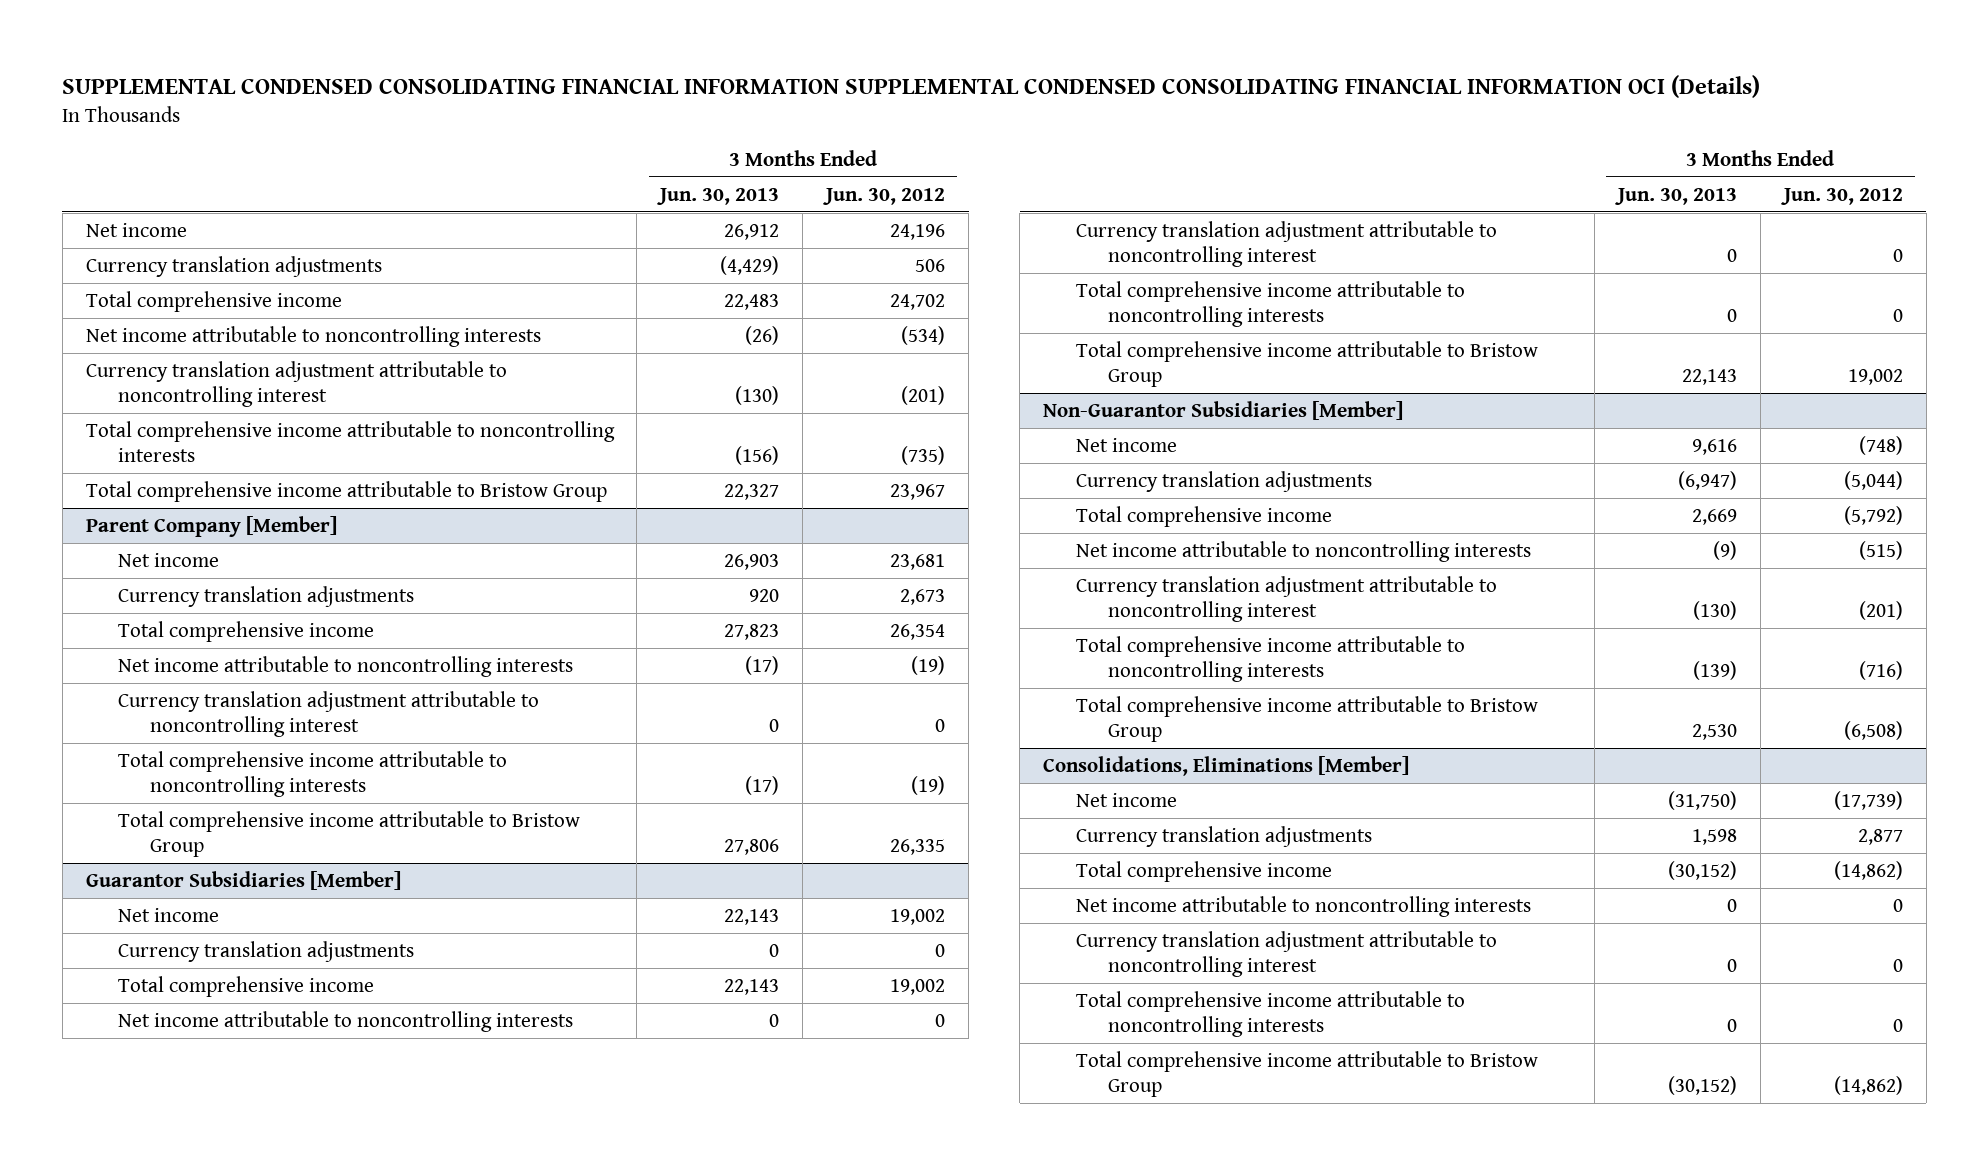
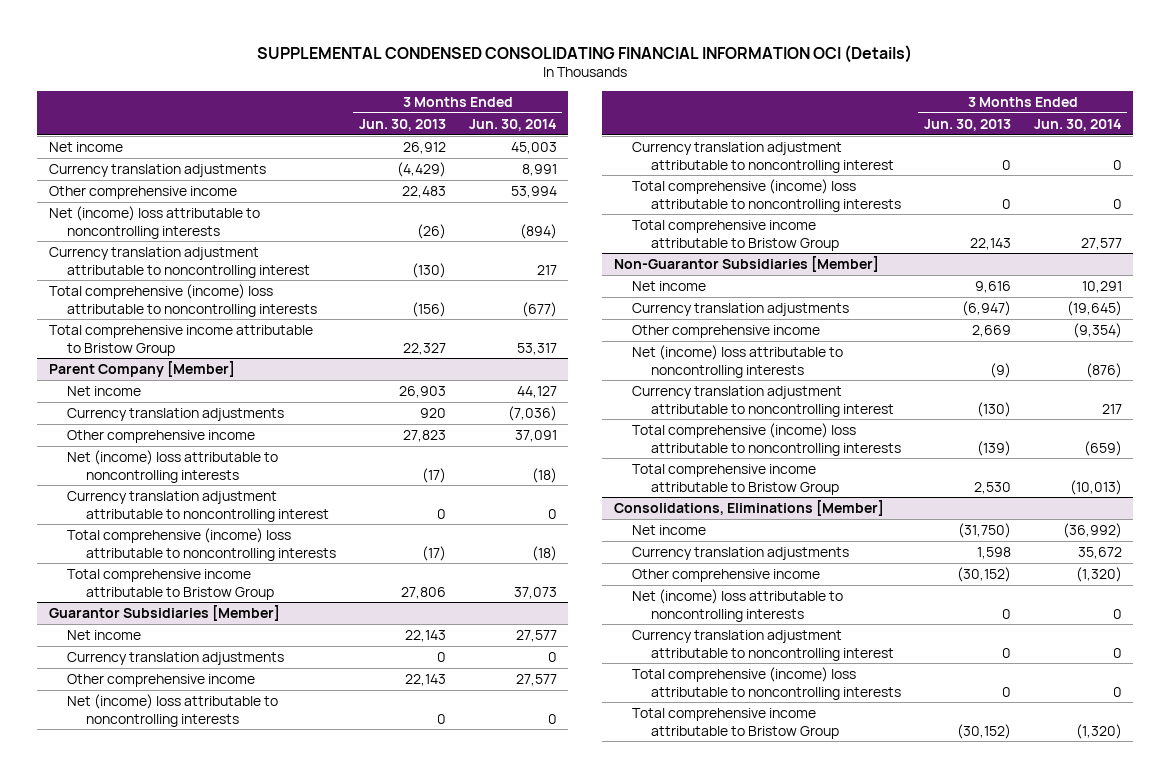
[62,74,1761,98] SUPPLEMENTAL CONDENSED CONSOLIDATING FINANCIAL INFORMATION SUPPLEMENTAL CONDENSED CONSOLIDATING FINANCIAL INFORMATION OCI (Details) -> [257,44,913,63] SUPPLEMENTAL CONDENSED CONSOLIDATING FINANCIAL INFORMATION OCI (Details)
[823,187,946,205] Jun. 30, 2012 -> none
none -> [468,118,557,131] Jun. 30, 2014
[85,290,342,312] Total comprehensive income -> [48,185,237,199] Other comprehensive income
[85,325,541,347] Net income attributable to noncontrolling interests -> [48,205,260,239] Net (income) loss attributable to noncontrolling interests
[85,420,615,462] Total comprehensive income attributable to noncontrolling interests -> [48,283,318,317] Total comprehensive (income) loss attributable to noncontrolling interests
[117,620,374,642] Total comprehensive income -> [67,429,256,443] Other comprehensive income
[117,655,573,677] Net income attributable to noncontrolling interests -> [67,449,279,483] Net (income) loss attributable to noncontrolling interests
[117,750,507,797] Total comprehensive income attributable to noncontrolling interests -> [67,527,336,561] Total comprehensive (income) loss attributable to noncontrolling interests
[117,975,374,997] Total comprehensive income -> [67,673,256,687] Other comprehensive income
[117,1010,573,1032] Net income attributable to noncontrolling interests -> [67,693,279,727] Net (income) loss attributable to noncontrolling interests
[1075,280,1465,327] Total comprehensive income attributable to noncontrolling interests -> [632,178,901,212] Total comprehensive (income) loss attributable to noncontrolling interests
[1075,505,1332,527] Total comprehensive income -> [632,324,821,338] Other comprehensive income
[1075,540,1531,562] Net income attributable to noncontrolling interests -> [632,344,844,378] Net (income) loss attributable to noncontrolling interests
[1075,635,1465,682] Total comprehensive income attributable to noncontrolling interests -> [632,422,901,456] Total comprehensive (income) loss attributable to noncontrolling interests
[1075,860,1332,882] Total comprehensive income -> [632,568,821,582] Other comprehensive income
[1075,895,1531,917] Net income attributable to noncontrolling interests -> [632,588,844,622] Net (income) loss attributable to noncontrolling interests
[1075,990,1465,1037] Total comprehensive income attributable to noncontrolling interests -> [632,666,901,700] Total comprehensive (income) loss attributable to noncontrolling interests

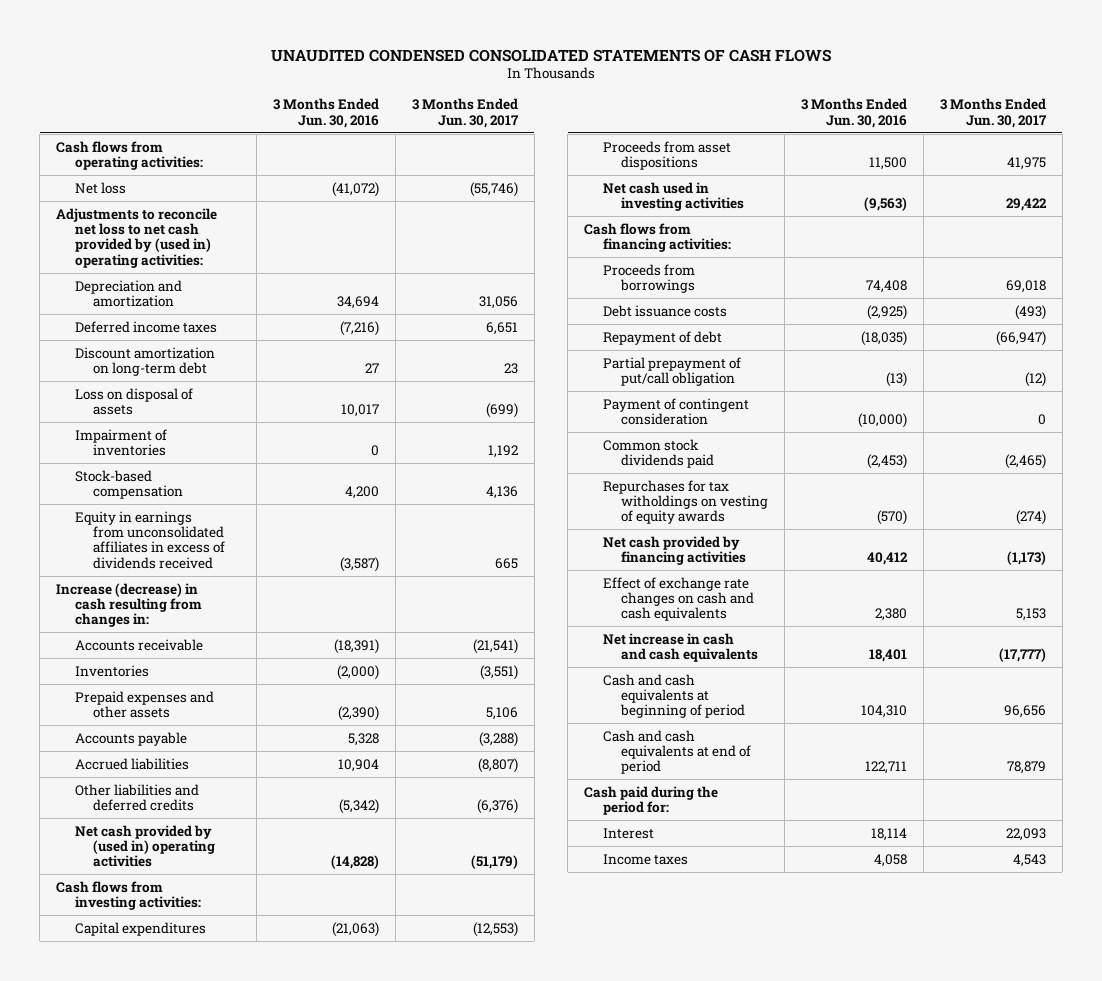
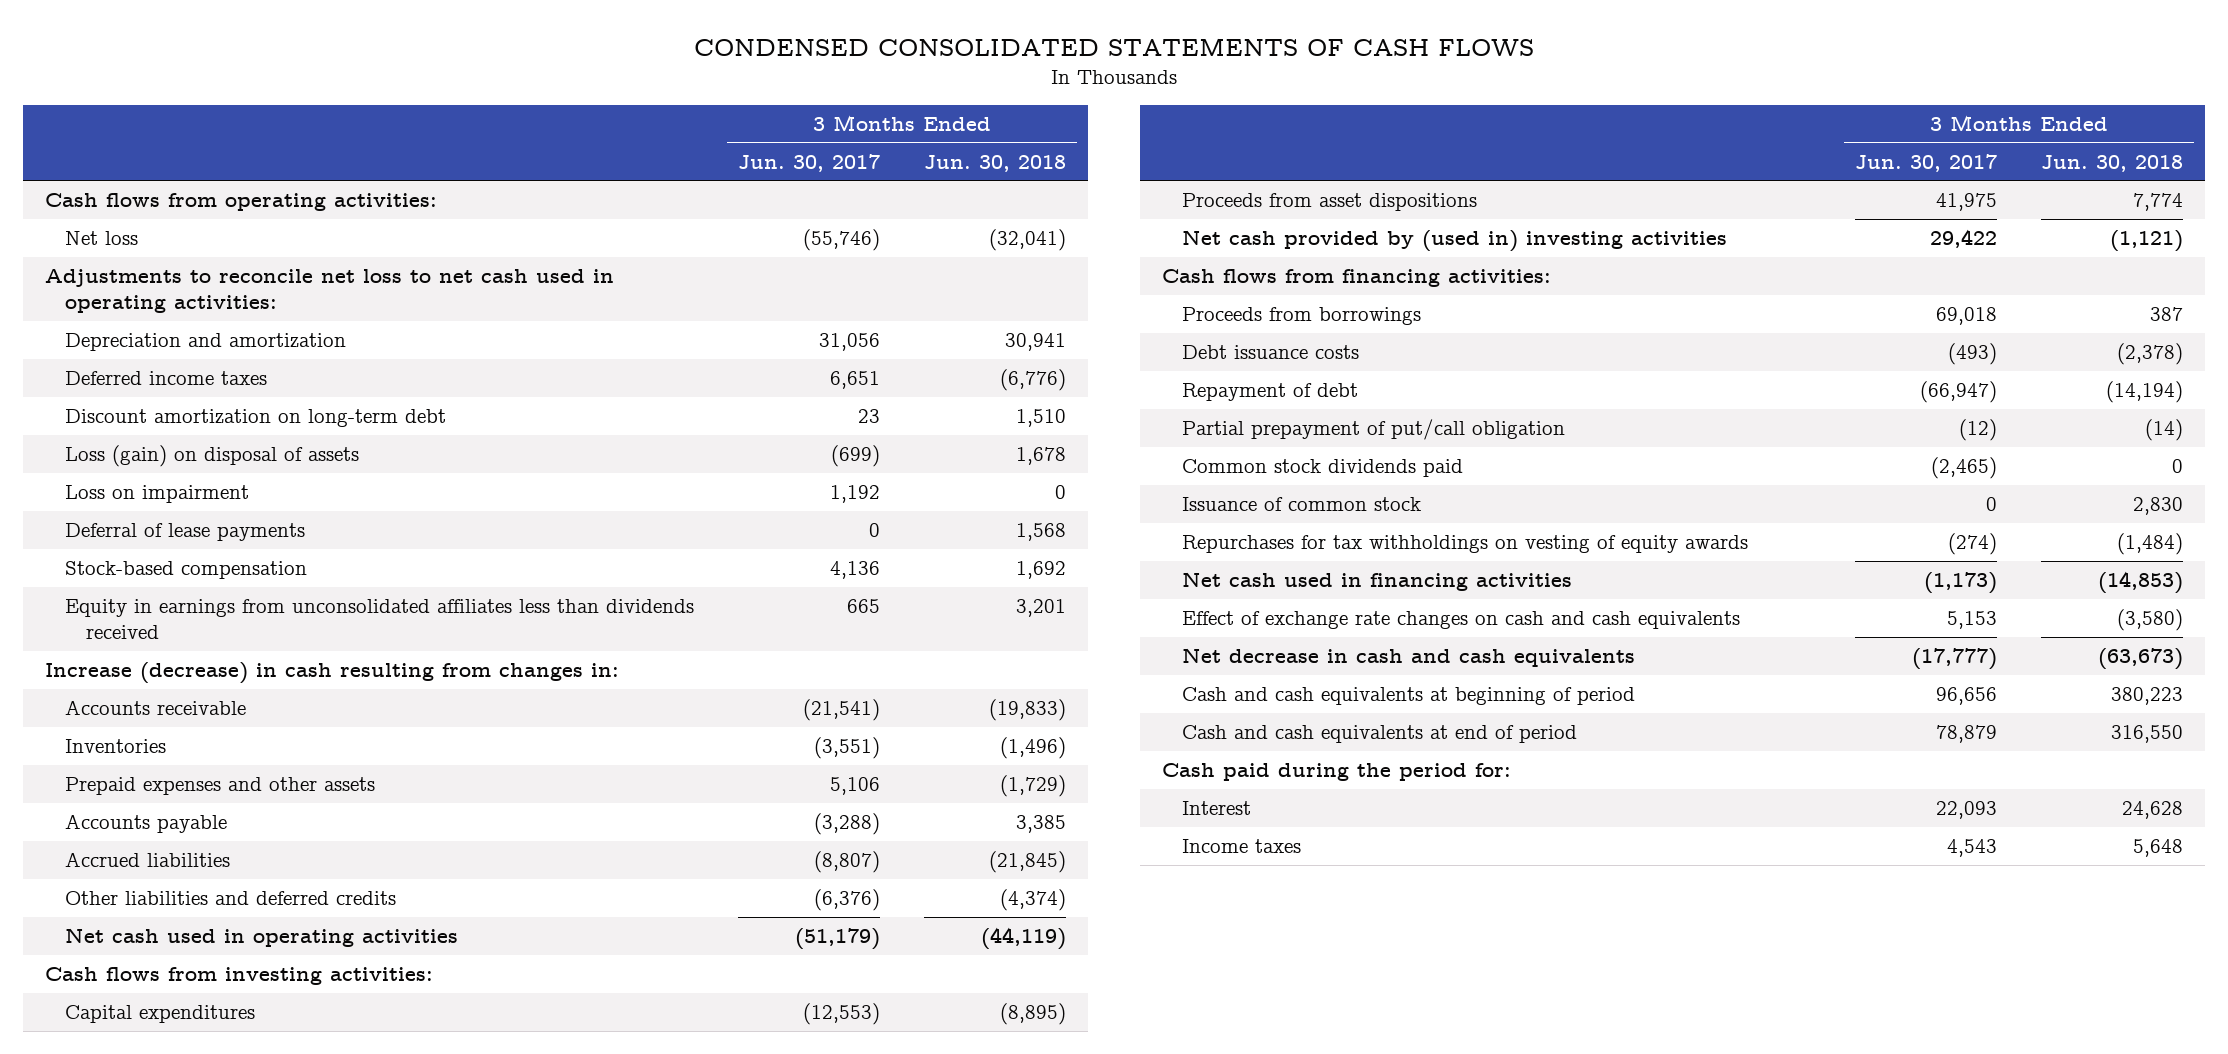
[271,48,832,62] UNAUDITED CONDENSED CONSOLIDATED STATEMENTS OF CASH FLOWS -> [693,37,1534,56] CONDENSED CONSOLIDATED STATEMENTS OF CASH FLOWS
[273,98,380,128] 3 Months Ended Jun. 30, 2016 -> none
none -> [924,154,1067,172] Jun. 30, 2018
[56,207,218,268] Adjustments to reconcile net loss to net cash provided by (used in) operating activities: -> [45,269,615,314] Adjustments to reconcile net loss to net cash used in operating activities:
[74,387,193,416] Loss on disposal of assets -> [65,445,360,468] Loss (gain) on disposal of assets
[74,428,167,457] Impairment of inventories -> [65,485,250,504] Loss on impairment
none -> [65,523,306,542] Deferral of lease payments
[74,510,226,569] Equity in earnings from unconsolidated affiliates in excess of dividends received -> [65,599,695,640] Equity in earnings from unconsolidated affiliates less than dividends received
[74,824,216,868] Net cash provided by (used in) operating activities -> [65,928,459,948] Net cash used in operating activities
[602,181,745,212] Net cash used in investing activities -> [1182,230,1728,253] Net cash provided by (used in) investing activities
[602,397,749,426] Payment of contingent consideration -> none
none -> [1182,497,1422,512] Issuance of common stock
[602,479,769,525] Repurchases for tax witholdings on vesting of equity awards -> [1182,535,1749,554] Repurchases for tax withholdings on vesting of equity awards
[602,535,747,566] Net cash provided by financing activities -> [1182,572,1573,592] Net cash used in financing activities
[602,632,759,663] Net increase in cash and cash equivalents -> [1182,648,1636,668] Net decrease in cash and cash equivalents

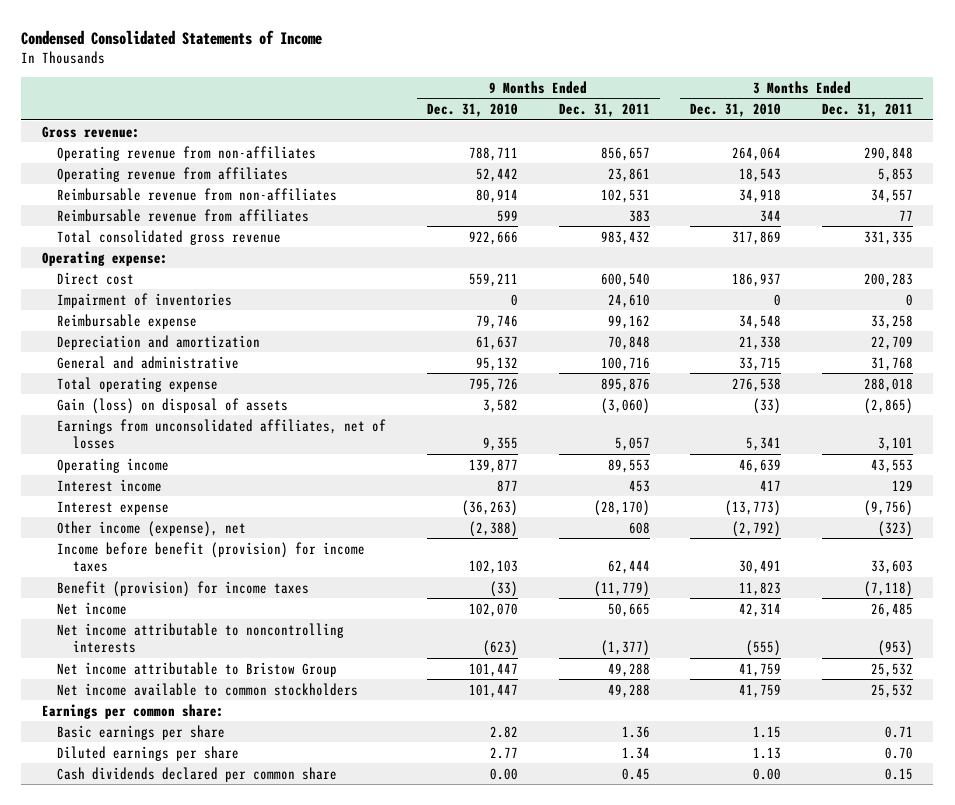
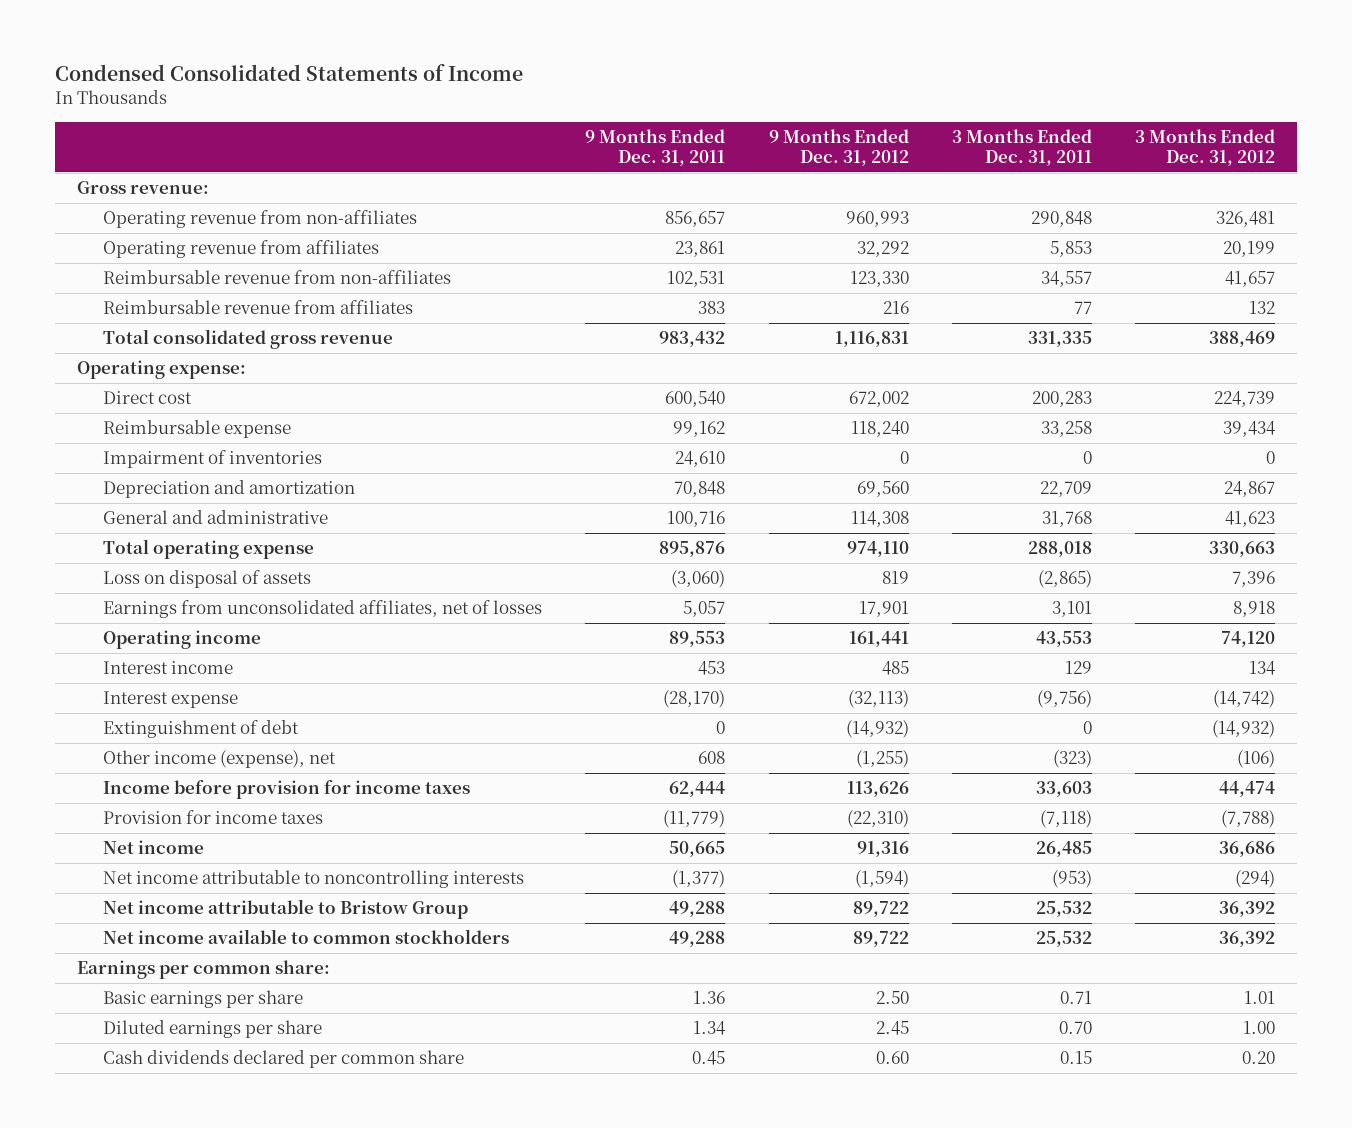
[427,103,519,118] Dec. 31, 2010 -> none
[690,103,782,118] Dec. 31, 2010 -> none
none -> [768,128,909,166] 9 Months Ended Dec. 31, 2012
none -> [1135,128,1276,166] 3 Months Ended Dec. 31, 2012
[57,292,233,308] Impairment of inventories -> [103,450,323,469] Impairment of inventories
[57,397,289,414] Gain (loss) on disposal of assets -> [103,570,312,589] Loss on disposal of assets
none -> [103,720,300,739] Extinguishment of debt
[57,541,366,573] Income before benefit (provision) for income taxes -> [103,780,471,800] Income before provision for income taxes
[57,580,310,597] Benefit (provision) for income taxes -> [103,810,324,825] Provision for income taxes

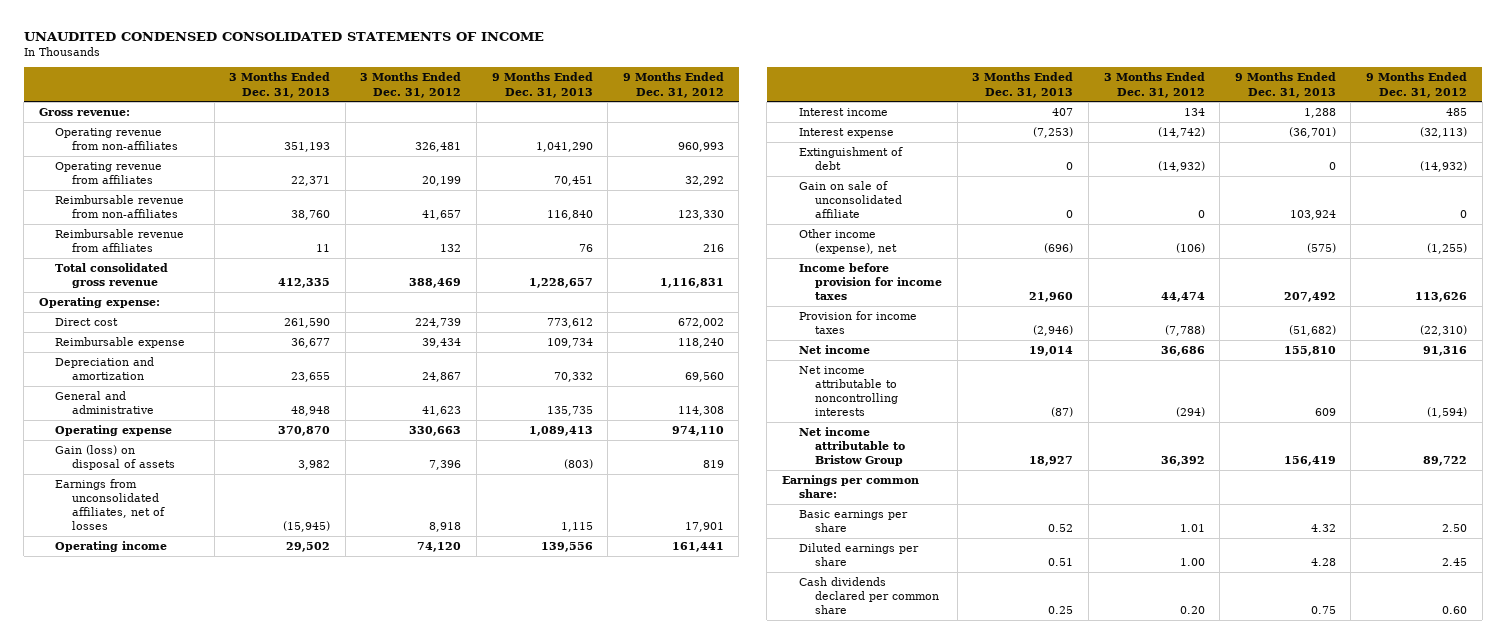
[54,64,523,82] Condensed Consolidated Statements of Income -> [23,32,544,42] UNAUDITED CONDENSED CONSOLIDATED STATEMENTS OF INCOME
[585,128,726,166] 9 Months Ended Dec. 31, 2011 -> none
[951,128,1092,166] 3 Months Ended Dec. 31, 2011 -> none
none -> [229,72,331,98] 3 Months Ended Dec. 31, 2013
none -> [491,72,593,98] 9 Months Ended Dec. 31, 2013
[103,450,323,469] Impairment of inventories -> none
[103,539,315,560] Total operating expense -> [55,424,173,436] Operating expense
[103,570,312,589] Loss on disposal of assets -> [55,444,175,471] Gain (loss) on disposal of assets
none -> [798,180,903,219] Gain on sale of unconsolidated affiliate
[103,929,510,945] Net income available to common stockholders -> none

